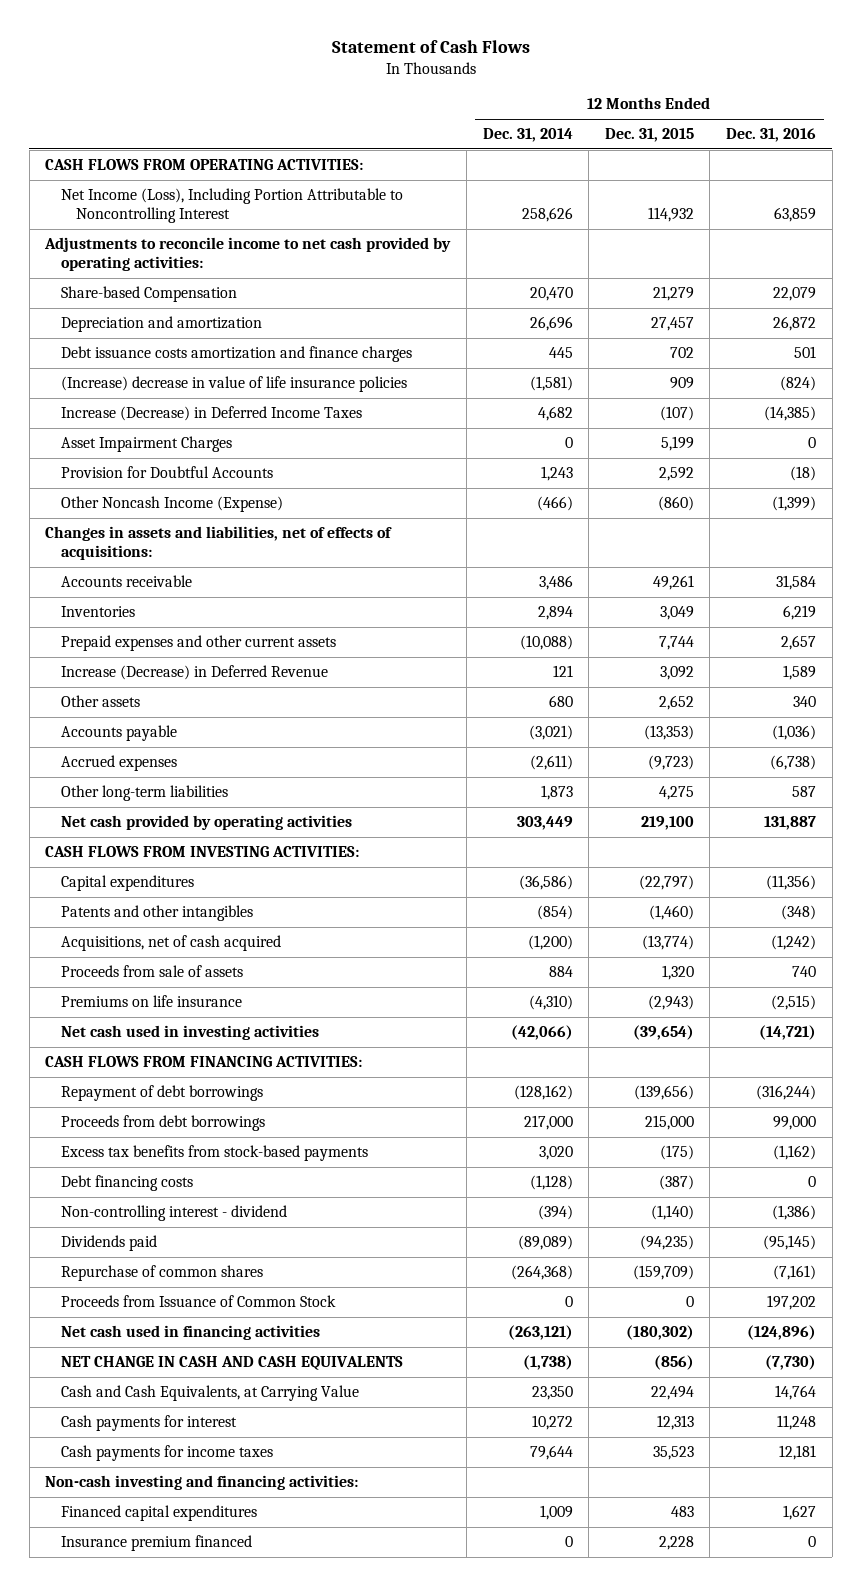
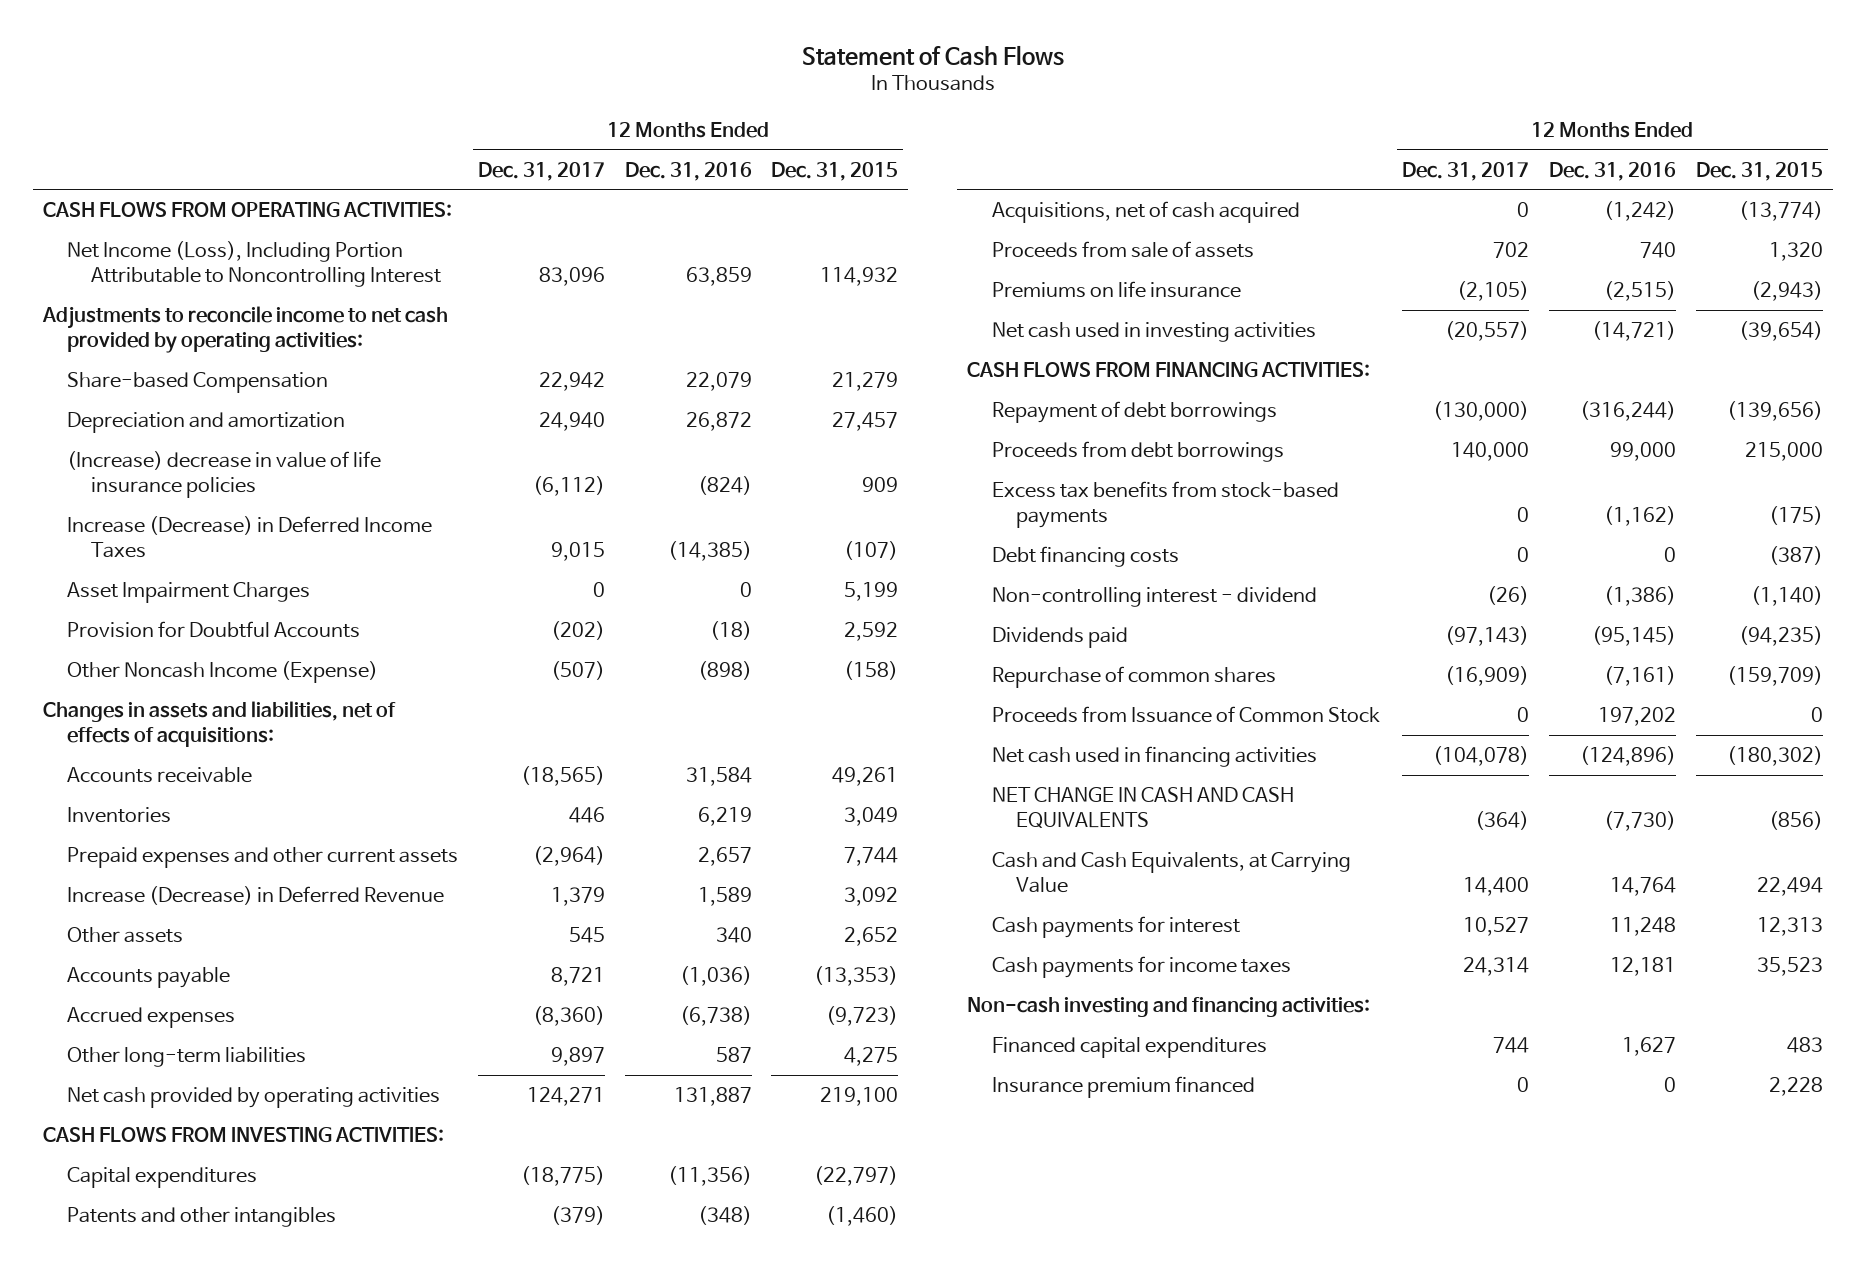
[482,128,573,143] Dec. 31, 2014 -> none
none -> [477,161,605,181] Dec. 31, 2017
[60,346,412,363] Debt issuance costs amortization and finance charges -> none
[657,496,694,512] (860) -> [844,660,899,680] (158)
[771,496,816,512] (1,399) -> [697,660,752,680] (898)

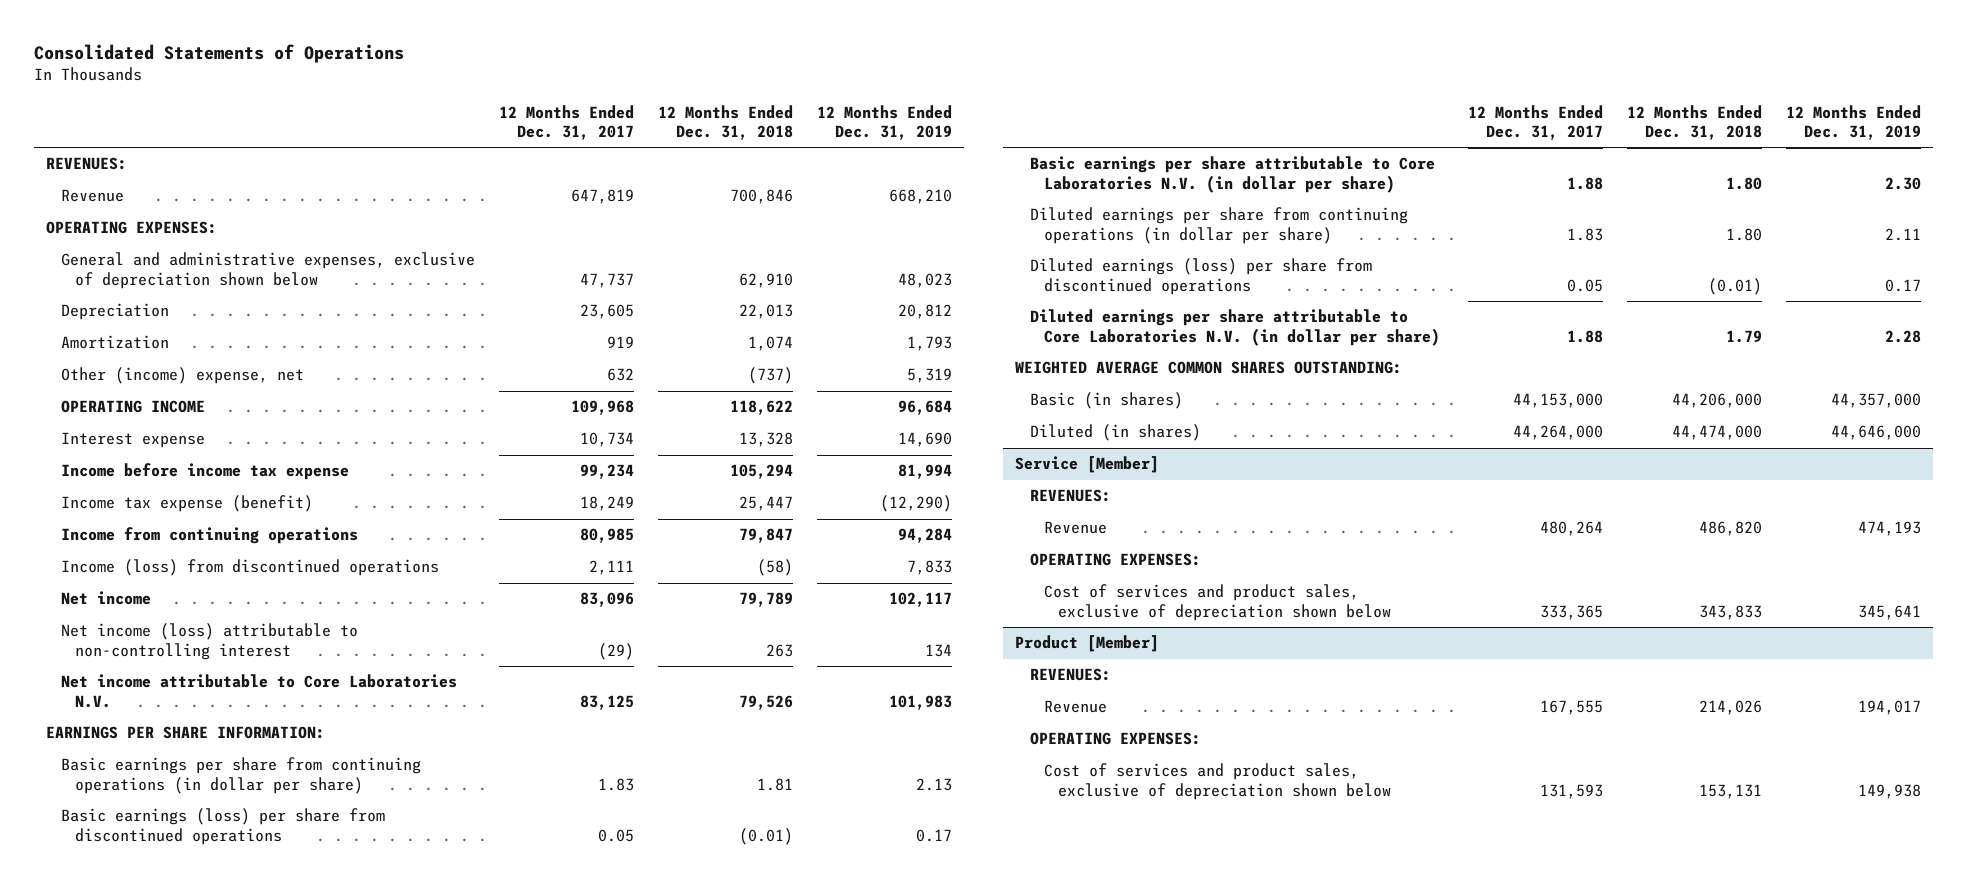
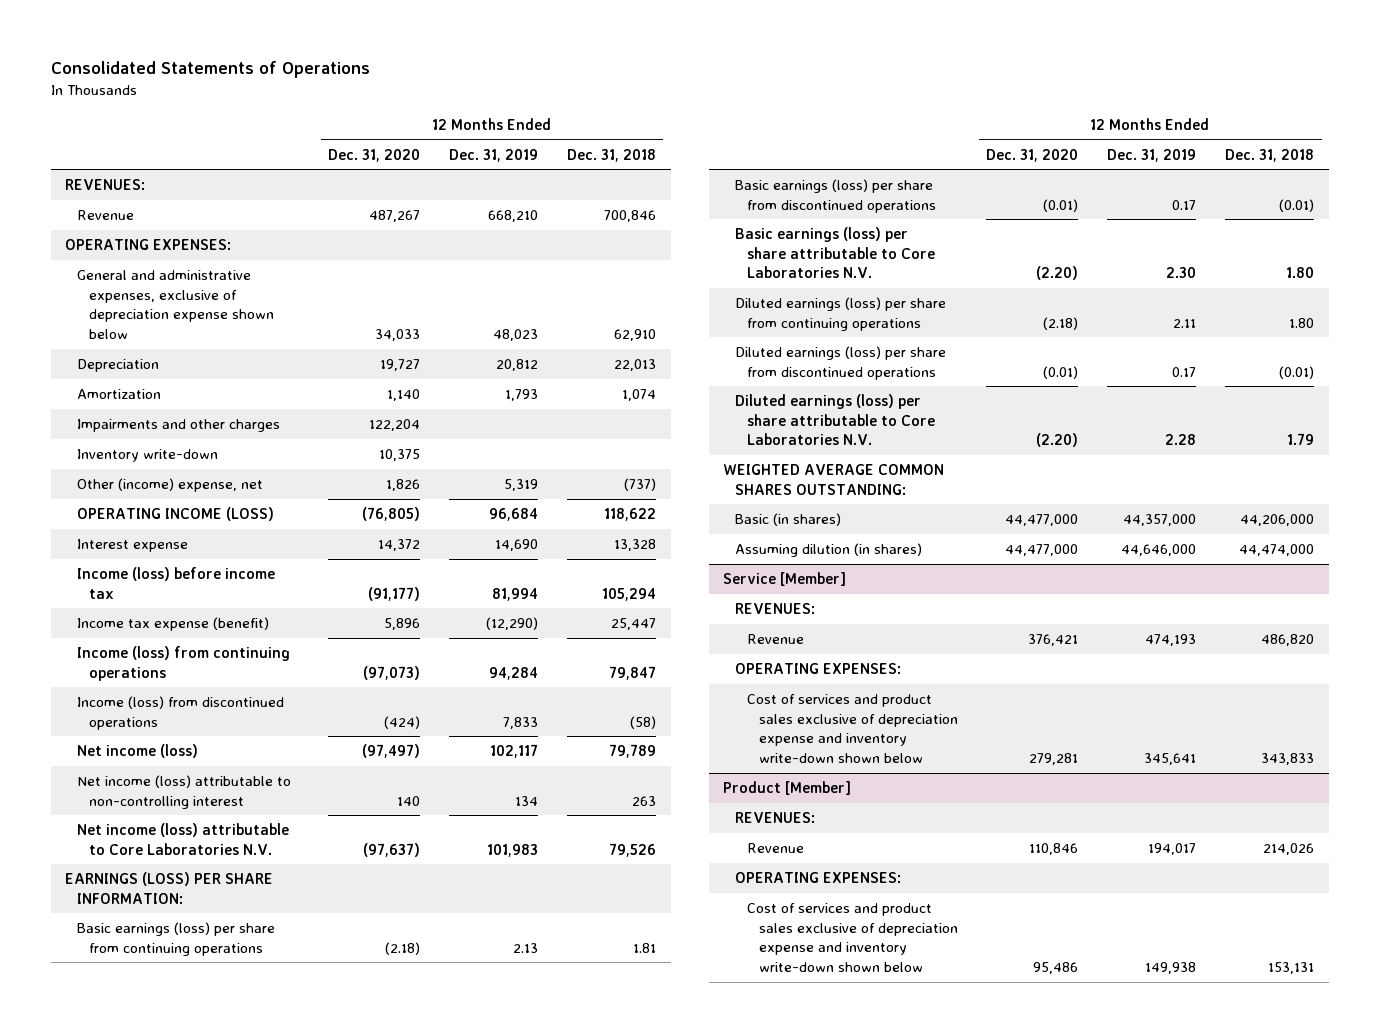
[498,104,634,141] 12 Months Ended Dec. 31, 2017 -> none
none -> [328,148,421,162] Dec. 31, 2020
[60,252,475,290] General and administrative expenses, exclusive of depreciation shown below -> [76,270,274,339] General and administrative expenses, exclusive of depreciation expense shown below
none -> [76,419,280,433] Impairments and other charges
none -> [76,449,218,463] Inventory write-down
[60,400,205,414] OPERATING INCOME -> [76,507,274,522] OPERATING INCOME (LOSS)
[60,463,349,481] Income before income tax expense -> [76,567,275,599] Income (loss) before income tax
[60,527,358,545] Income from continuing operations -> [76,646,290,681] Income (loss) from continuing operations
[60,591,151,606] Net income -> [76,744,198,759] Net income (loss)
[60,674,457,709] Net income attributable to Core Laboratories N.V. -> [76,823,289,855] Net income (loss) attributable to Core Laboratories N.V.
[46,726,326,740] EARNINGS PER SHARE INFORMATION: -> [65,872,274,904] EARNINGS (LOSS) PER SHARE INFORMATION:
[60,757,421,795] Basic earnings per share from continuing operations (in dollar per share) -> [76,922,275,956] Basic earnings (loss) per share from continuing operations
[1029,156,1435,194] Basic earnings per share attributable to Core Laboratories N.V. (in dollar per share) -> [734,227,935,279] Basic earnings (loss) per share attributable to Core Laboratories N.V.
[1029,207,1408,245] Diluted earnings per share from continuing operations (in dollar per share) -> [734,297,946,331] Diluted earnings (loss) per share from continuing operations
[1029,309,1440,347] Diluted earnings per share attributable to Core Laboratories N.V. (in dollar per share) -> [734,394,935,446] Diluted earnings (loss) per share attributable to Core Laboratories N.V.
[1029,424,1201,442] Diluted (in shares) -> [734,543,922,558] Assuming dilution (in shares)
[1043,584,1392,622] Cost of services and product sales, exclusive of depreciation shown below -> [746,694,958,763] Cost of services and product sales exclusive of depreciation expense and inventory write-down shown below
[1043,763,1392,801] Cost of services and product sales, exclusive of depreciation shown below -> [746,903,958,972] Cost of services and product sales exclusive of depreciation expense and inventory write-down shown below

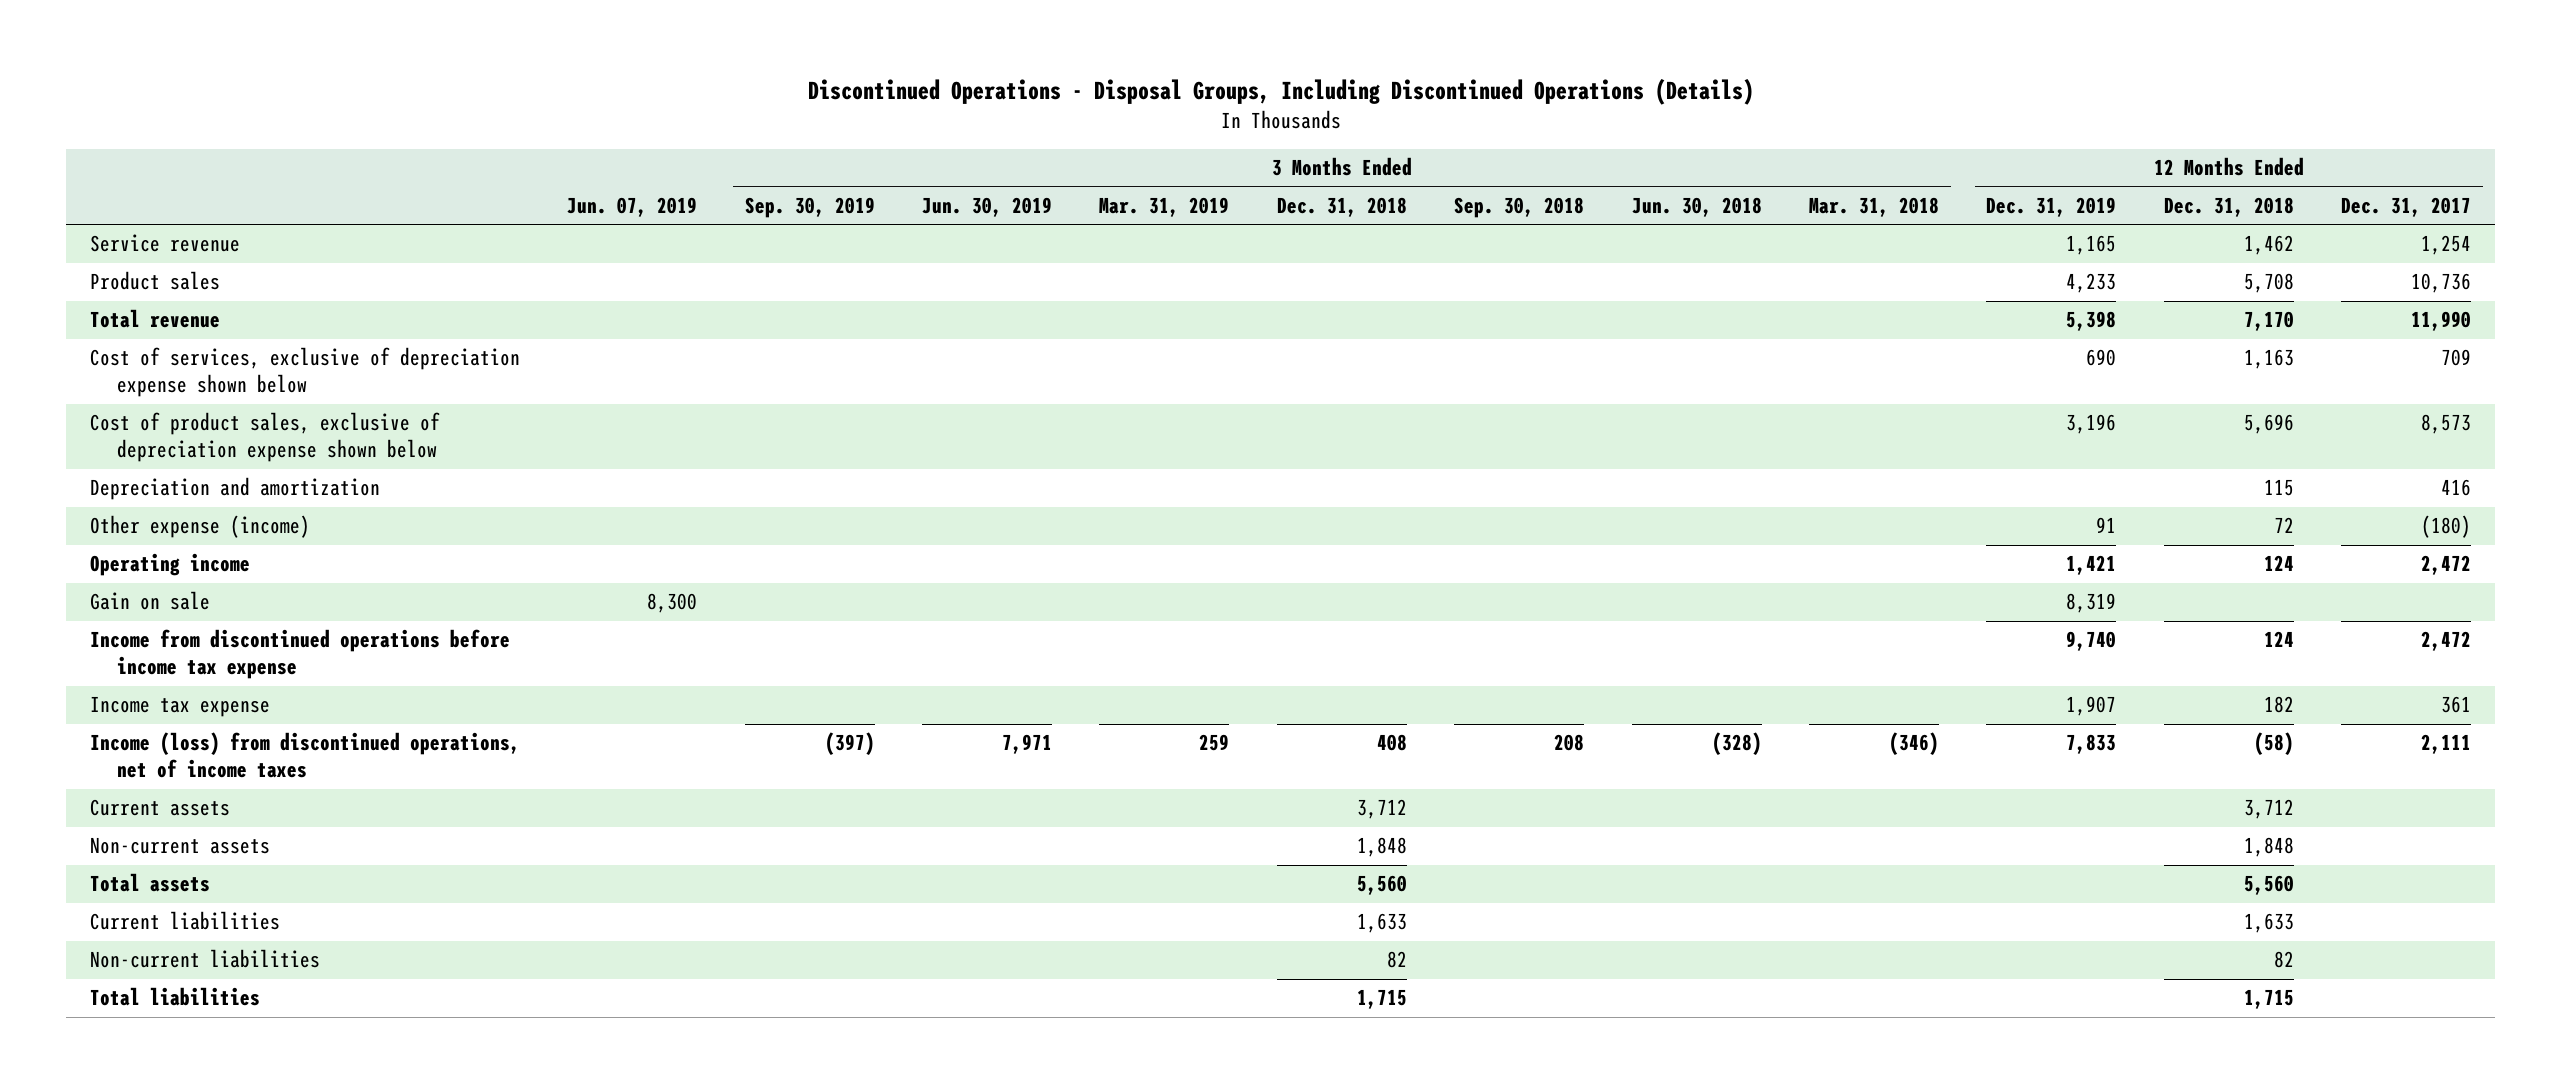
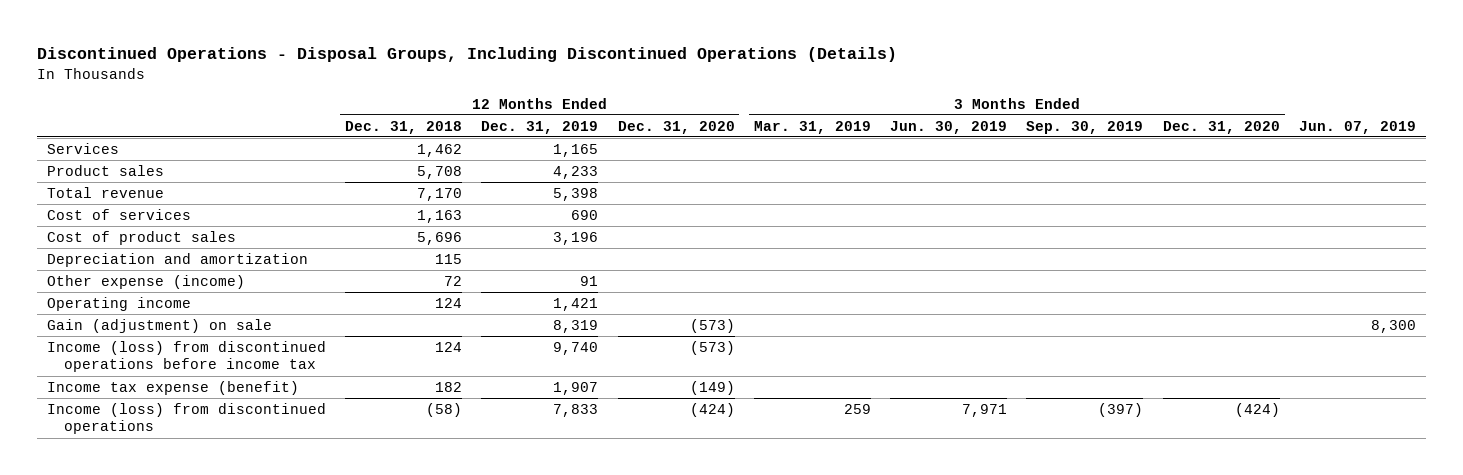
[1276,197,1407,218] Dec. 31, 2018 -> none
[1454,197,1585,219] Sep. 30, 2018 -> none
[1631,197,1762,218] Jun. 30, 2018 -> none
[1808,197,1939,218] Mar. 31, 2018 -> none
[2341,197,2472,218] Dec. 31, 2017 -> none
none -> [617,120,735,134] Dec. 31, 2020
none -> [1162,120,1280,134] Dec. 31, 2020
[89,234,240,253] Service revenue -> [46,142,119,154] Services
[89,347,520,398] Cost of services, exclusive of depreciation expense shown below -> [46,208,191,220] Cost of services
[89,412,440,463] Cost of product sales, exclusive of depreciation expense shown below -> [46,230,236,245] Cost of product sales
[89,799,230,817] Current assets -> none
[89,837,270,855] Non-current assets -> none
[89,873,210,893] Total assets -> none
[89,911,280,931] Current liabilities -> none
[89,949,320,969] Non-current liabilities -> none
[89,987,260,1007] Total liabilities -> none
[89,591,210,611] Gain on sale -> [46,318,272,333] Gain (adjustment) on sale
[89,629,510,680] Income from discontinued operations before income tax expense -> [46,340,326,373] Income (loss) from discontinued operations before income tax
[89,696,270,718] Income tax expense -> [46,380,299,395] Income tax expense (benefit)
[89,732,520,779] Income (loss) from discontinued operations, net of income taxes -> [46,402,326,435] Income (loss) from discontinued operations

